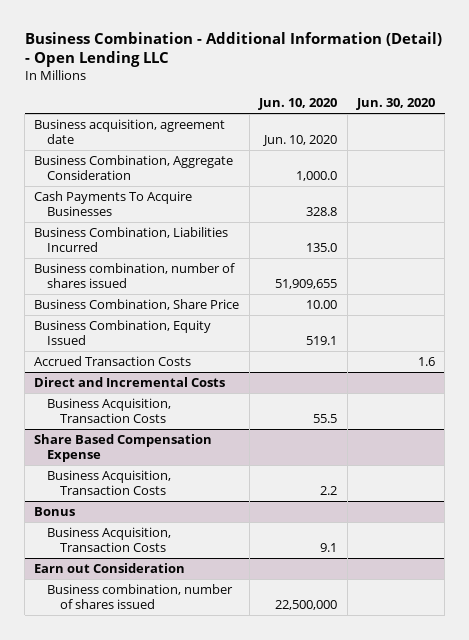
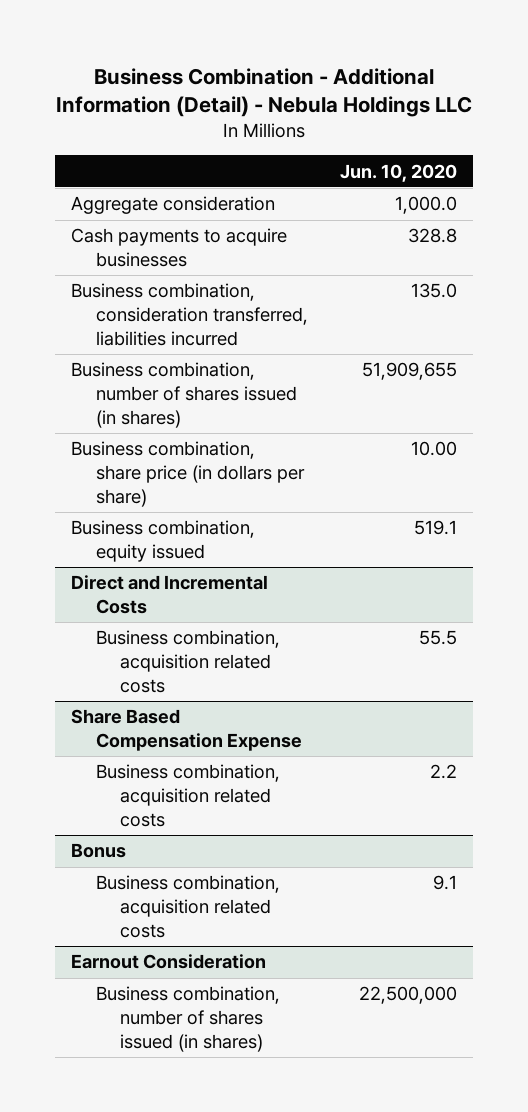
[24,31,442,68] Business Combination - Additional Information (Detail) - Open Lending LLC -> [56,67,473,118] Business Combination - Additional Information (Detail) - Nebula Holdings LLC
[355,98,435,111] Jun. 30, 2020 -> none
[34,118,226,144] Business acquisition, agreement date -> none
[34,355,192,366] Accrued Transaction Costs -> none
[34,154,234,180] Business Combination, Aggregate Consideration -> [71,196,276,215] Aggregate consideration
[34,190,193,216] Cash Payments To Acquire Businesses -> [71,228,288,267] Cash payments to acquire businesses
[34,226,229,252] Business Combination, Liabilities Incurred -> [71,283,308,346] Business combination, consideration transferred, liabilities incurred
[34,262,236,288] Business combination, number of shares issued -> [71,362,297,428] Business combination, number of shares issued (in shares)
[34,298,240,310] Business Combination, Share Price -> [71,441,305,507] Business combination, share price (in dollars per share)
[34,319,212,345] Business Combination, Equity Issued -> [71,520,256,562] Business combination, equity issued
[47,397,172,423] Business Acquisition, Transaction Costs -> [95,630,280,693] Business combination, acquisition related costs
[47,469,172,495] Business Acquisition, Transaction Costs -> [95,764,280,827] Business combination, acquisition related costs
[34,562,186,573] Earn out Consideration -> none
[47,526,172,552] Business Acquisition, Transaction Costs -> [95,875,280,938] Business combination, acquisition related costs
none -> [71,954,267,970] Earnout Consideration
[47,583,234,609] Business combination, number of shares issued -> [95,986,280,1052] Business combination, number of shares issued (in shares)

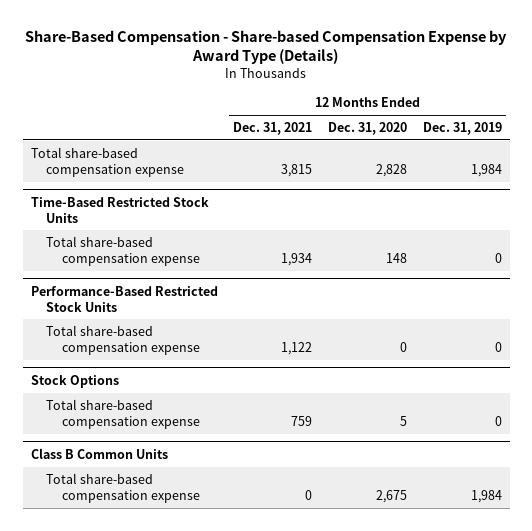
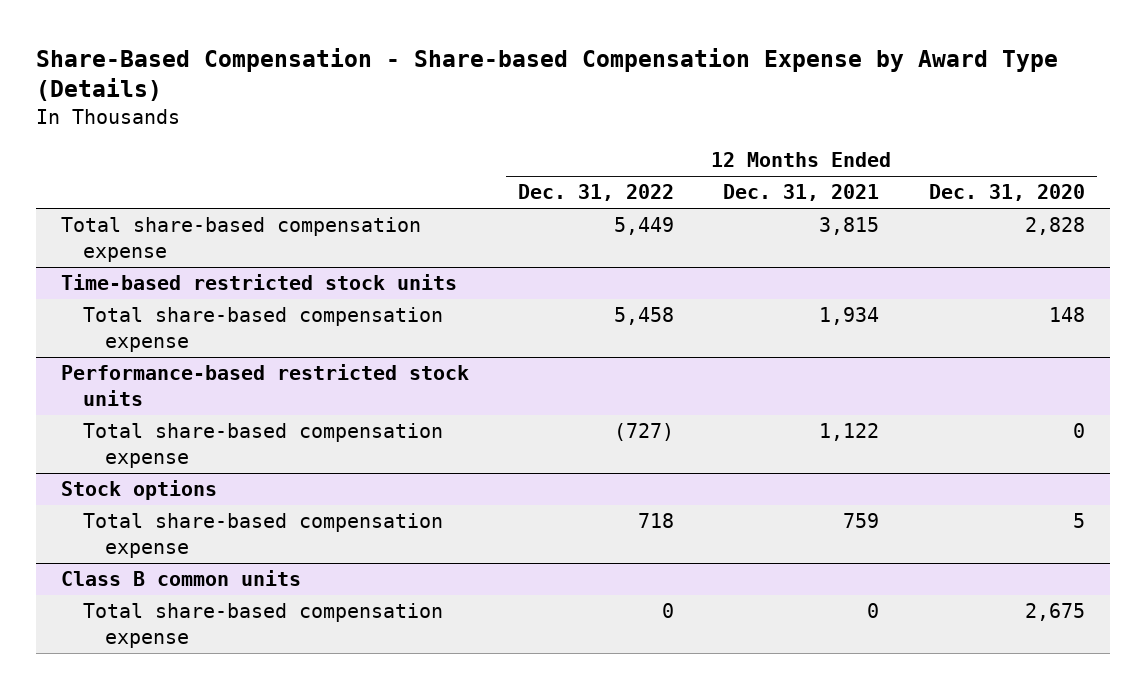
[422,122,502,136] Dec. 31, 2019 -> none
none -> [518,184,675,202] Dec. 31, 2022
[30,196,209,223] Time-Based Restricted Stock Units -> [60,274,457,291] Time-based restricted stock units
[30,285,218,312] Performance-Based Restricted Stock Units -> [60,364,469,406] Performance-based restricted stock units
[30,374,119,388] Stock Options -> [60,480,217,501] Stock options
[30,447,168,459] Class B Common Units -> [60,570,301,587] Class B common units

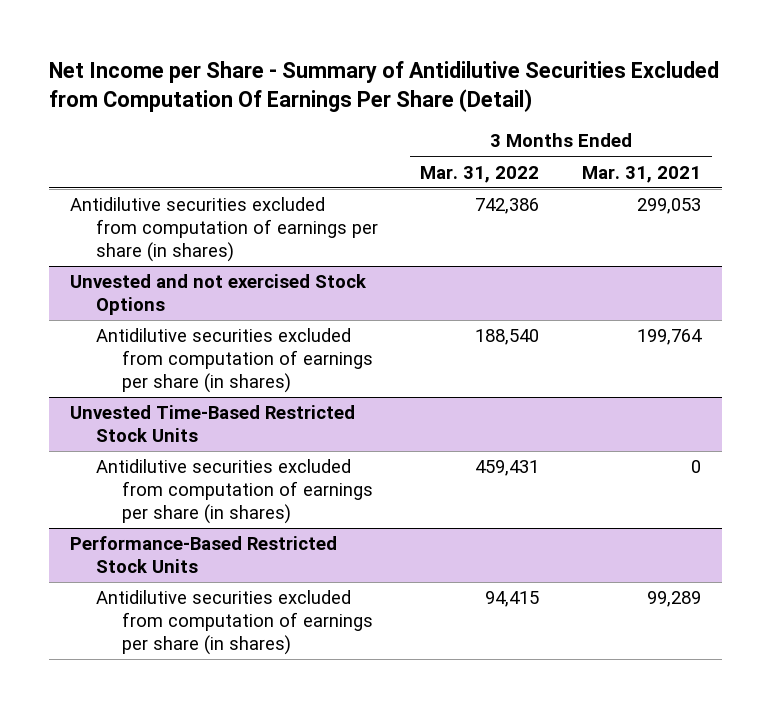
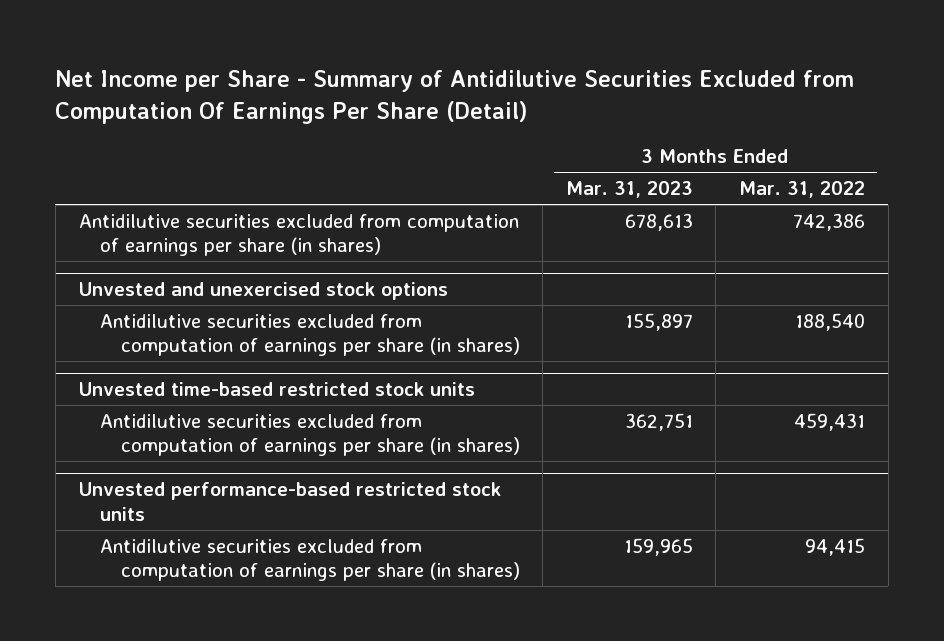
[582,165,702,183] Mar. 31, 2021 -> none
none -> [565,181,693,199] Mar. 31, 2023
[70,274,368,315] Unvested and not exercised Stock Options -> [78,282,448,301] Unvested and unexercised stock options
[70,405,356,442] Unvested Time-Based Restricted Stock Units -> [78,382,475,397] Unvested time-based restricted stock units
[70,536,338,573] Performance-Based Restricted Stock Units -> [78,482,501,521] Unvested performance-based restricted stock units

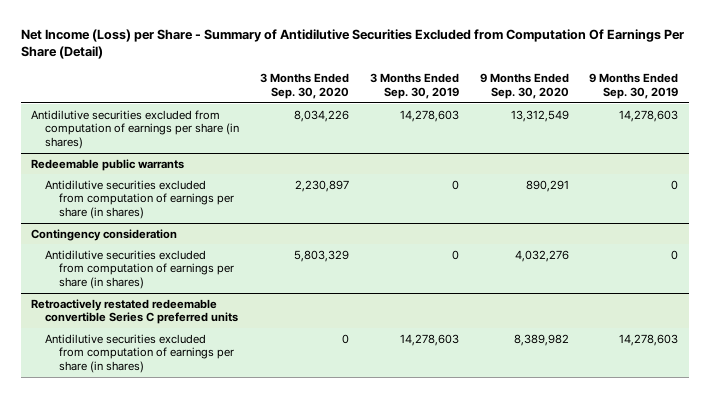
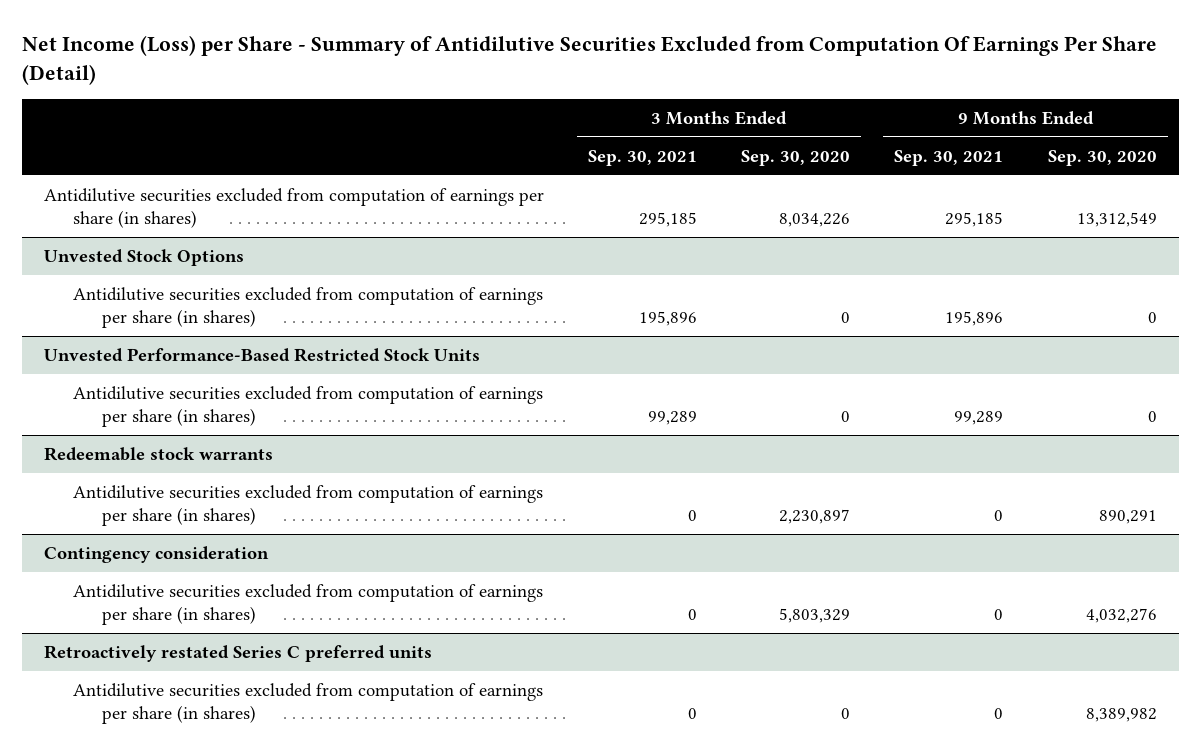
[369,73,459,99] 3 Months Ended Sep. 30, 2019 -> none
[589,73,679,99] 9 Months Ended Sep. 30, 2019 -> none
none -> [588,149,698,166] Sep. 30, 2021
none -> [894,149,1004,166] Sep. 30, 2021
none -> [44,249,245,267] Unvested Stock Options
none -> [72,287,543,329] Antidilutive securities excluded from computation of earnings per share (in shares)
none -> [44,348,481,363] Unvested Performance-Based Restricted Stock Units
none -> [72,386,543,428] Antidilutive securities excluded from computation of earnings per share (in shares)
[31,158,185,171] Redeemable public warrants -> [44,447,274,462] Redeemable stock warrants
[31,298,239,325] Retroactively restated redeemable convertible Series C preferred units -> [44,645,433,663] Retroactively restated Series C preferred units

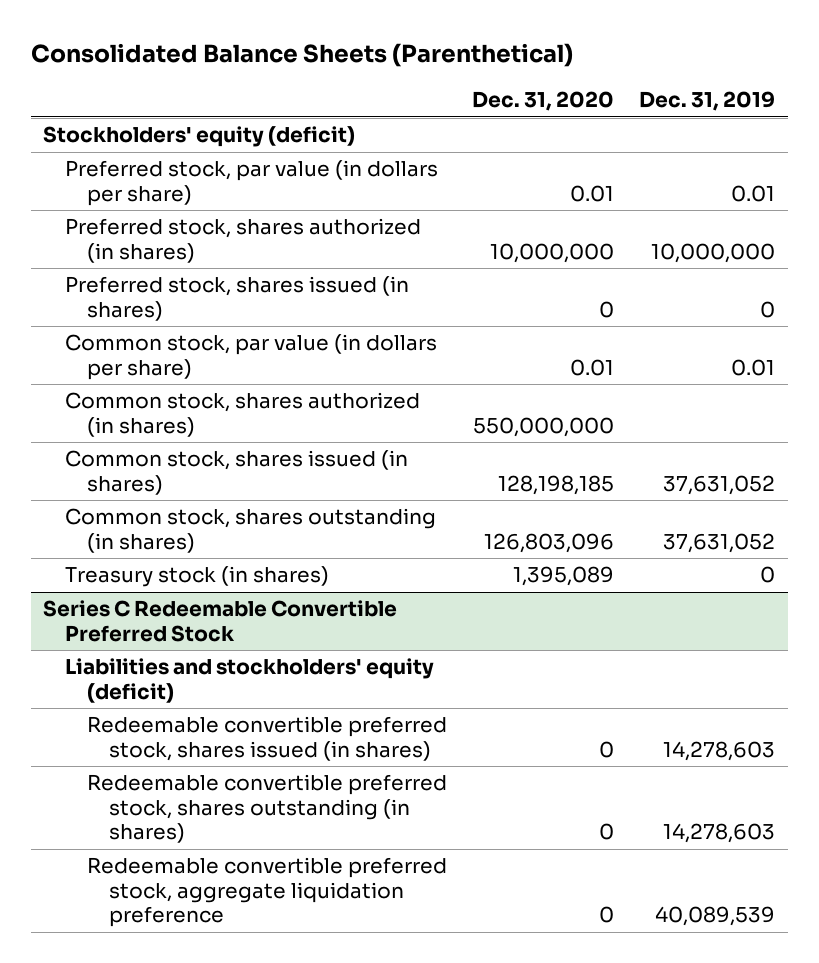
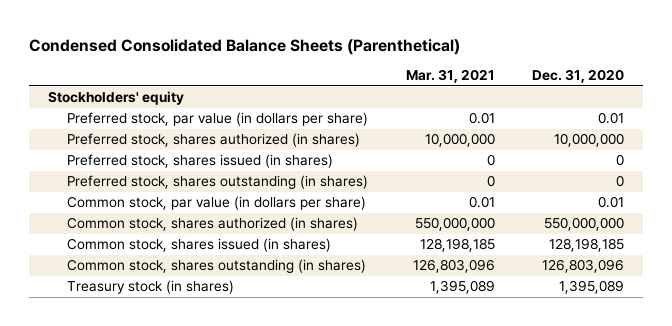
[30,43,573,68] Consolidated Balance Sheets (Parenthetical) -> [28,38,460,55] Condensed Consolidated Balance Sheets (Parenthetical)
[639,90,776,111] Dec. 31, 2019 -> none
none -> [405,69,495,84] Mar. 31, 2021
[43,126,356,148] Stockholders' equity (deficit) -> [47,91,184,106] Stockholders' equity
none -> [67,175,369,190] Preferred stock, shares outstanding (in shares)
[43,600,398,642] Series C Redeemable Convertible Preferred Stock -> none
[65,658,435,703] Liabilities and stockholders' equity (deficit) -> none
[87,716,448,761] Redeemable convertible preferred stock, shares issued (in shares) -> none
[87,774,448,843] Redeemable convertible preferred stock, shares outstanding (in shares) -> none
[87,857,448,927] Redeemable convertible preferred stock, aggregate liquidation preference -> none

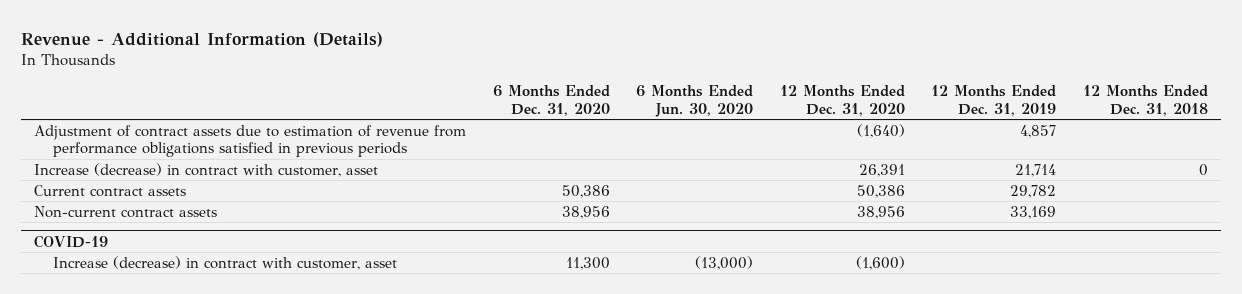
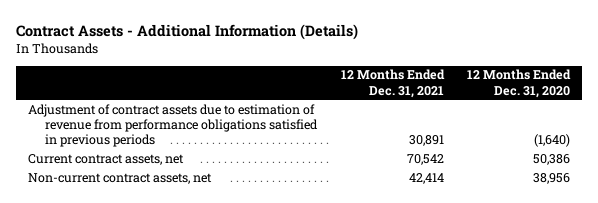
[21,31,384,47] Revenue - Additional Information (Details) -> [16,24,359,41] Contract Assets - Additional Information (Details)
[492,85,610,116] 6 Months Ended Dec. 31, 2020 -> none
[636,85,754,117] 6 Months Ended Jun. 30, 2020 -> none
[931,85,1057,116] 12 Months Ended Dec. 31, 2019 -> none
[1082,85,1208,116] 12 Months Ended Dec. 31, 2018 -> none
none -> [340,69,445,98] 12 Months Ended Dec. 31, 2021
[34,162,379,177] Increase (decrease) in contract with customer, asset -> none
[34,234,109,248] COVID-19 -> none
[52,255,397,270] Increase (decrease) in contract with customer, asset -> none
[34,184,187,197] Current contract assets -> [28,153,185,165] Current contract assets, net
[34,205,218,218] Non-current contract assets -> [28,172,213,184] Non-current contract assets, net

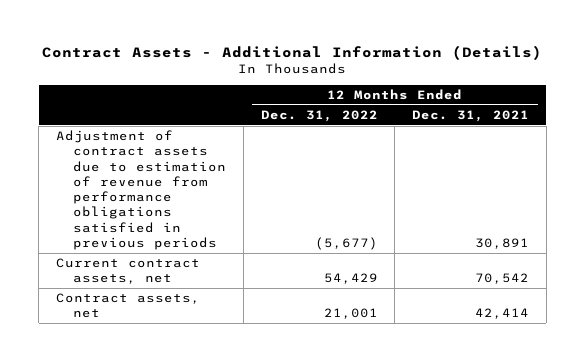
[467,69,572,98] 12 Months Ended Dec. 31, 2020 -> none
none -> [260,109,378,122] Dec. 31, 2022
[28,172,213,184] Non-current contract assets, net -> [55,292,200,319] Contract assets, net

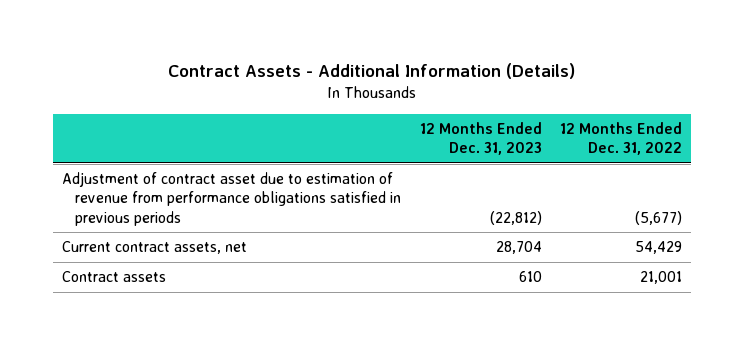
[411,109,529,122] Dec. 31, 2021 -> none
none -> [419,122,542,156] 12 Months Ended Dec. 31, 2023
[55,129,227,251] Adjustment of contract assets due to estimation of revenue from performance obligations satisfied in previous periods -> [62,172,402,226] Adjustment of contract asset due to estimation of revenue from performance obligations satisfied in previous periods
[55,292,200,319] Contract assets, net -> [62,271,167,283] Contract assets

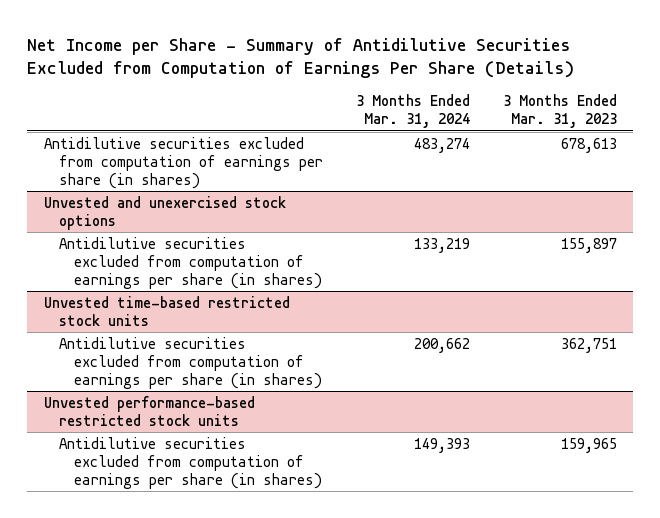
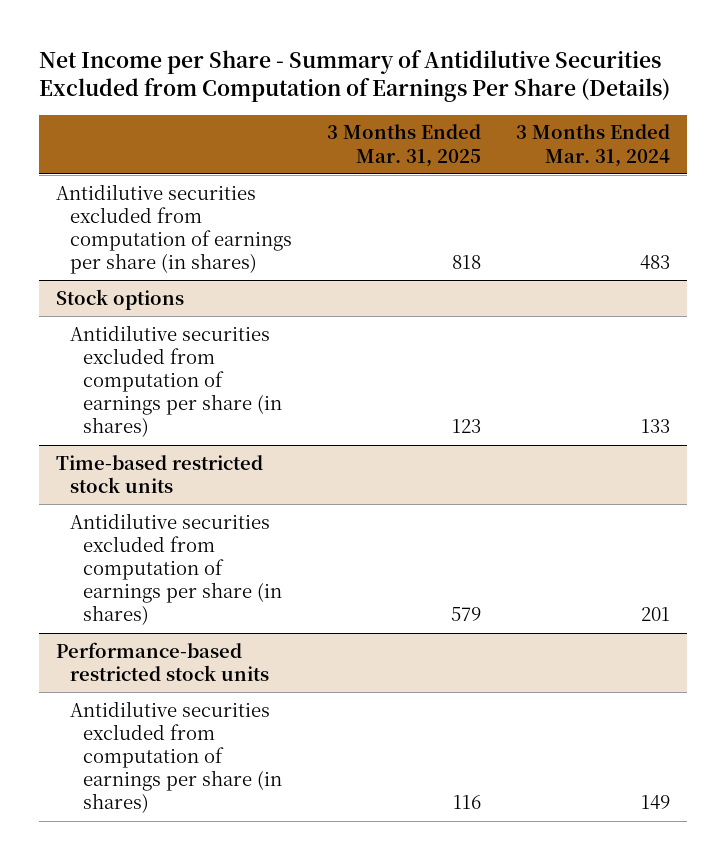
[502,94,617,129] 3 Months Ended Mar. 31, 2023 -> none
none -> [326,124,481,167] 3 Months Ended Mar. 31, 2025
[413,138,470,154] 483,274 -> [639,255,670,270] 483
[43,196,286,230] Unvested and unexercised stock options -> [56,288,185,310] Stock options
[413,238,470,254] 133,219 -> [640,419,670,434] 133
[43,296,290,326] Unvested time-based restricted stock units -> [56,454,264,493] Time-based restricted stock units
[413,338,470,354] 200,662 -> [640,607,670,622] 201
[43,396,255,426] Unvested performance-based restricted stock units -> [56,641,269,681] Performance-based restricted stock units
[413,438,470,454] 149,393 -> [640,795,670,810] 149

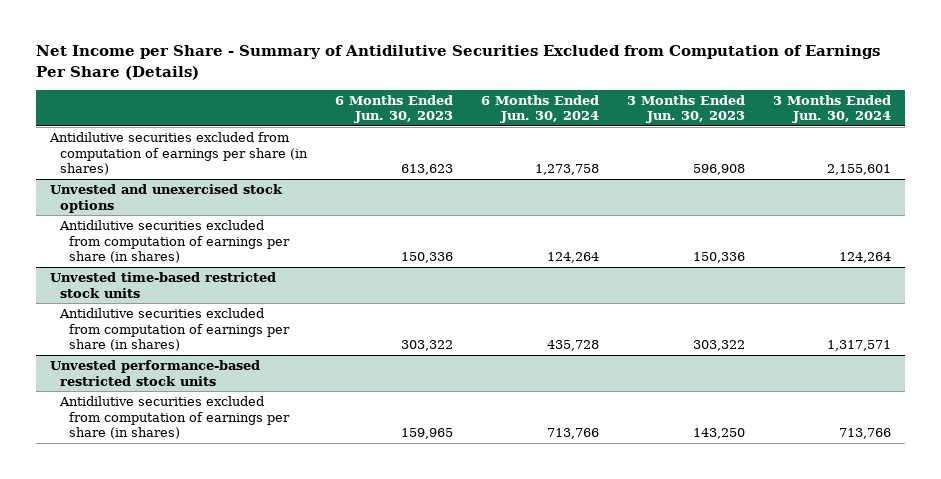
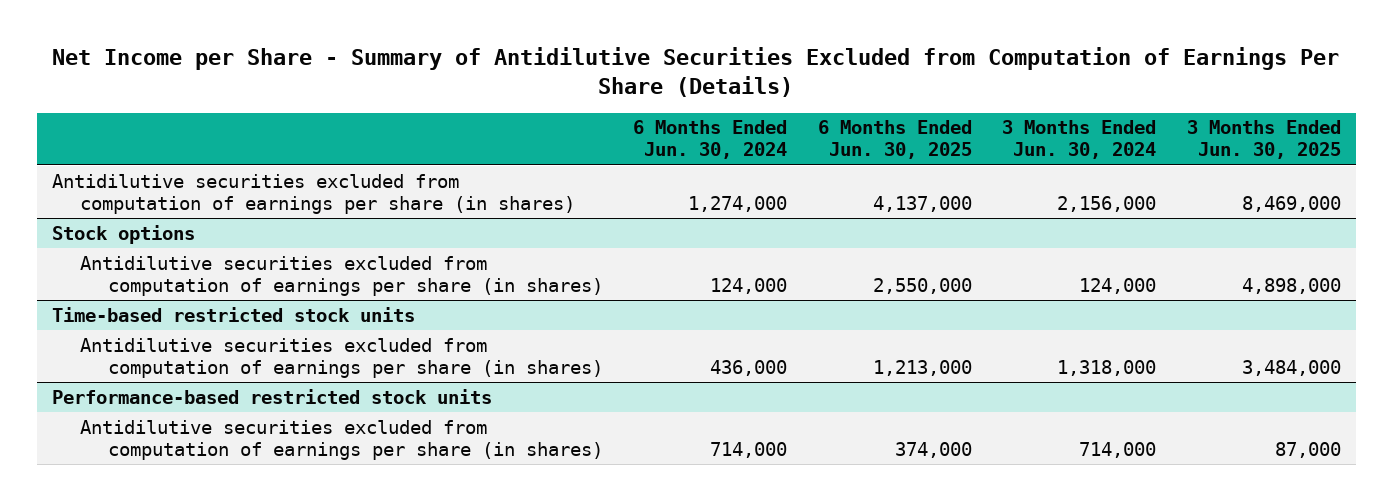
[334,94,453,124] 6 Months Ended Jun. 30, 2023 -> none
[626,94,745,124] 3 Months Ended Jun. 30, 2023 -> none
none -> [817,120,972,160] 6 Months Ended Jun. 30, 2025
none -> [1186,120,1341,160] 3 Months Ended Jun. 30, 2025
[534,164,599,176] 1,273,758 -> [688,195,788,212] 1,274,000
[826,164,891,176] 2,155,601 -> [1057,195,1157,212] 2,156,000
[50,184,284,213] Unvested and unexercised stock options -> [52,224,196,244] Stock options
[546,252,599,264] 124,264 -> [710,277,788,294] 124,000
[838,252,891,264] 124,264 -> [1079,277,1157,294] 124,000
[50,272,277,298] Unvested time-based restricted stock units -> [52,306,416,322] Time-based restricted stock units
[546,340,599,352] 435,728 -> [710,359,788,376] 436,000
[826,340,891,352] 1,317,571 -> [1057,359,1157,376] 1,318,000
[50,360,261,386] Unvested performance-based restricted stock units -> [52,388,493,404] Performance-based restricted stock units
[546,428,599,440] 713,766 -> [710,441,788,458] 714,000
[838,428,891,440] 713,766 -> [1079,441,1157,458] 714,000

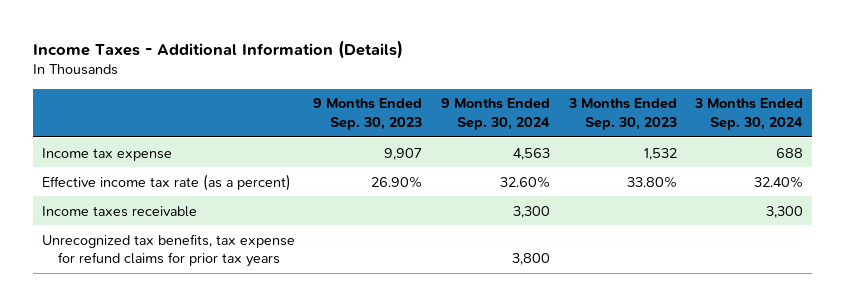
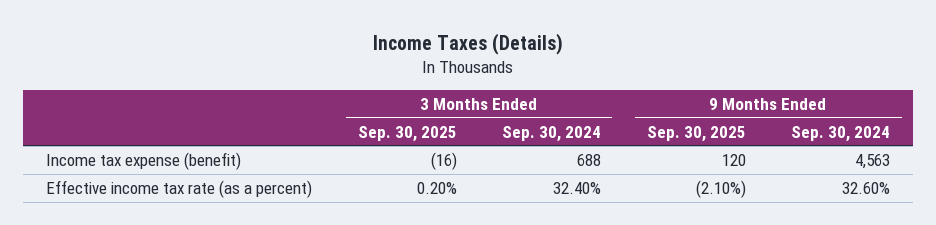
[32,39,403,59] Income Taxes - Additional Information (Details) -> [373,32,564,55] Income Taxes (Details)
[313,98,423,131] 9 Months Ended Sep. 30, 2023 -> none
[567,98,677,131] 3 Months Ended Sep. 30, 2023 -> none
none -> [357,125,457,142] Sep. 30, 2025
none -> [646,125,746,142] Sep. 30, 2025
[41,147,172,161] Income tax expense -> [46,151,242,170] Income tax expense (benefit)
[41,205,197,217] Income taxes receivable -> none
[41,233,295,268] Unrecognized tax benefits, tax expense for refund claims for prior tax years -> none

